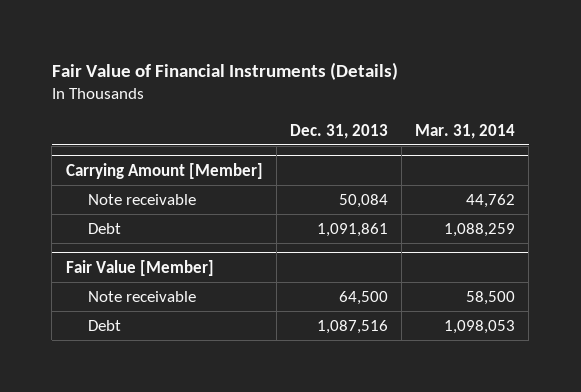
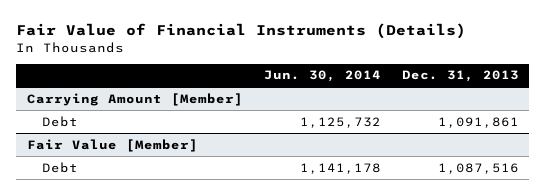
[415,123,516,139] Mar. 31, 2014 -> none
none -> [263,70,381,83] Jun. 30, 2014
[88,193,197,205] Note receivable -> none
[88,290,197,302] Note receivable -> none

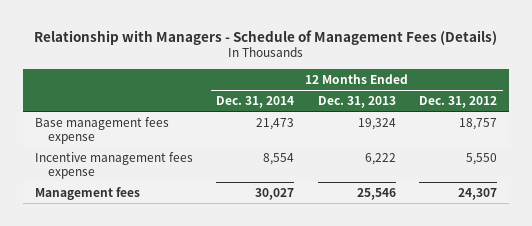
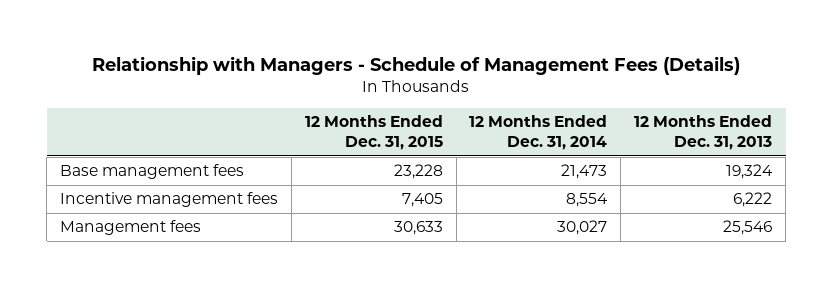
[419,95,498,108] Dec. 31, 2012 -> none
none -> [304,115,443,151] 12 Months Ended Dec. 31, 2015
[34,116,169,144] Base management fees expense -> [59,164,244,180] Base management fees
[34,151,193,179] Incentive management fees expense -> [59,192,278,208] Incentive management fees

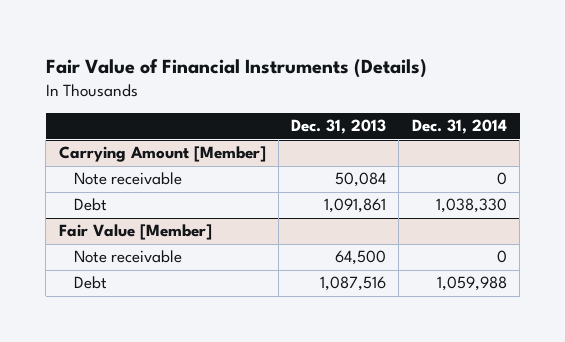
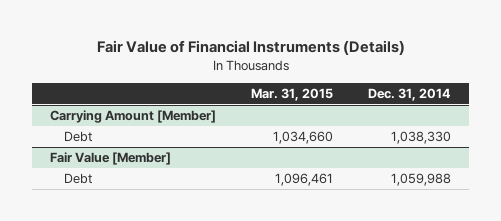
[291,119,387,135] Dec. 31, 2013 -> none
none -> [251,87,334,101] Mar. 31, 2015
[73,172,182,186] Note receivable -> none
[73,250,182,264] Note receivable -> none

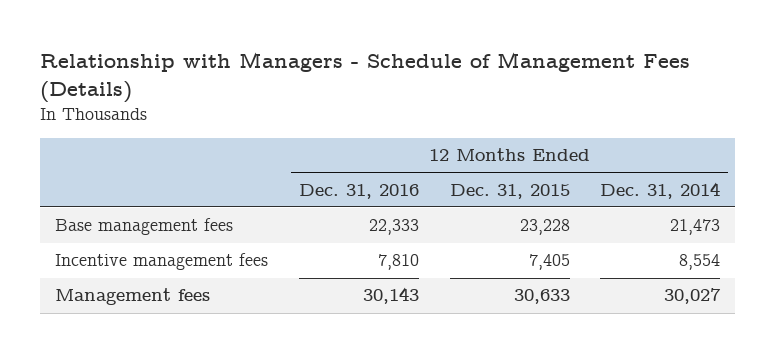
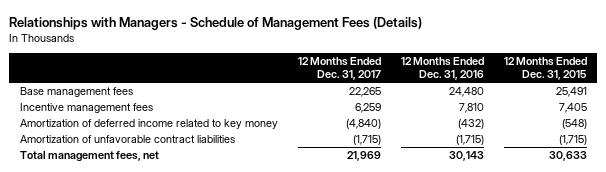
[40,51,691,103] Relationship with Managers - Schedule of Management Fees (Details) -> [9,16,423,30] Relationships with Managers - Schedule of Management Fees (Details)
[600,181,721,199] Dec. 31, 2014 -> none
none -> [297,57,381,81] 12 Months Ended Dec. 31, 2017
[368,219,419,236] 22,333 -> [448,87,484,98] 24,480
[519,219,570,236] 23,228 -> [555,87,587,98] 25,491
none -> [19,119,278,130] Amortization of deferred income related to key money
none -> [19,135,235,144] Amortization of unfavorable contract liabilities
[55,288,211,306] Management fees -> [19,151,159,163] Total management fees, net

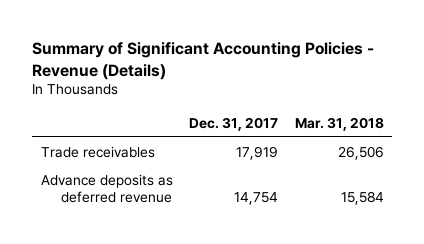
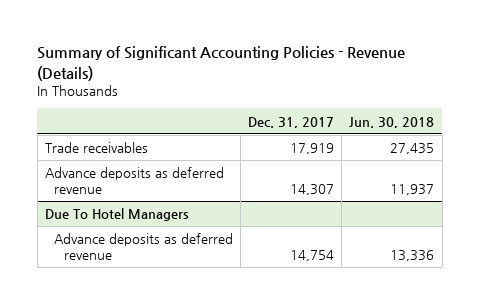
[294,116,384,131] Mar. 31, 2018 -> none
none -> [349,116,435,128] Jun. 30, 2018
none -> [44,167,224,194] Advance deposits as deferred revenue
none -> [44,208,189,222] Due To Hotel Managers

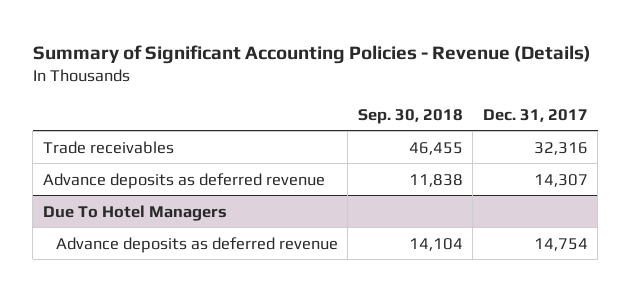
[349,116,435,128] Jun. 30, 2018 -> none
none -> [357,108,463,124] Sep. 30, 2018
[290,143,335,155] 17,919 -> [533,141,588,155] 32,316

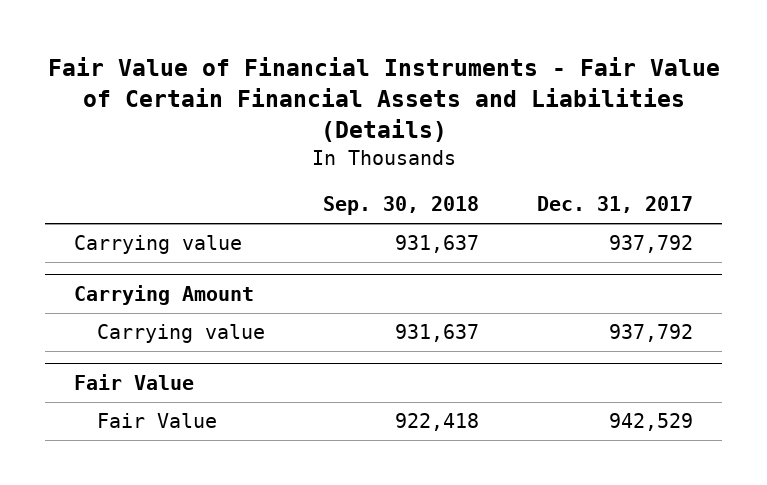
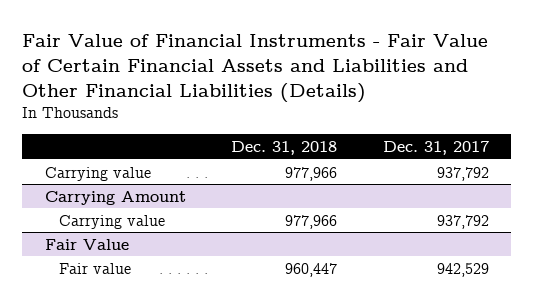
[47,57,720,143] Fair Value of Financial Instruments - Fair Value of Certain Financial Assets and Liabilities (Details) -> [22,33,489,103] Fair Value of Financial Instruments - Fair Value of Certain Financial Assets and Liabilities and Other Financial Liabilities (Details)
[323,196,480,216] Sep. 30, 2018 -> none
none -> [231,141,338,156] Dec. 31, 2018
[97,413,218,429] Fair Value -> [58,262,131,274] Fair value

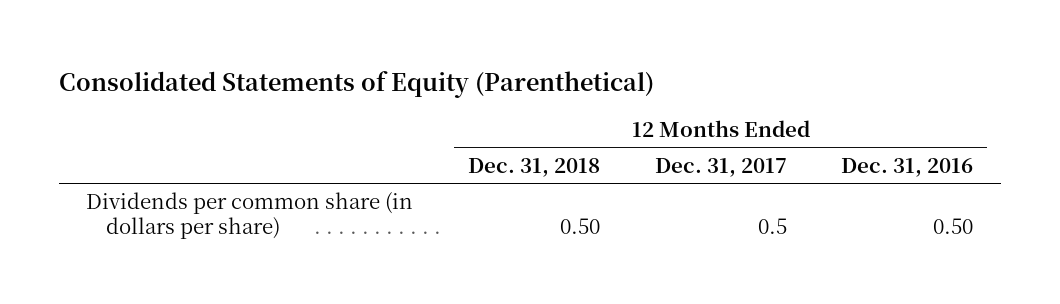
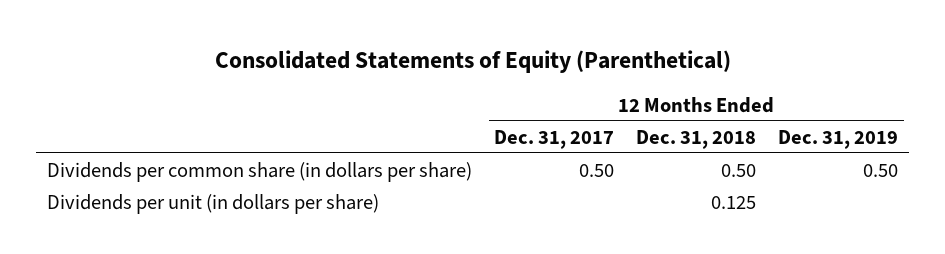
[841,157,974,177] Dec. 31, 2016 -> none
none -> [778,129,899,149] Dec. 31, 2019
[757,218,787,235] 0.5 -> [579,163,615,177] 0.50
none -> [47,193,380,214] Dividends per unit (in dollars per share)

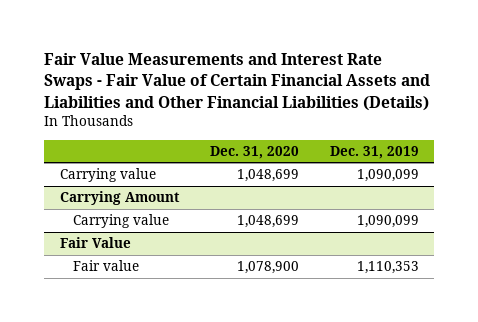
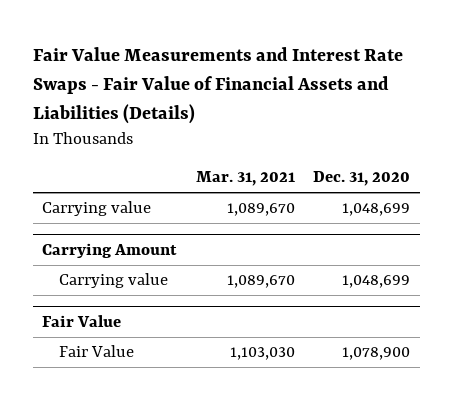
[43,53,430,111] Fair Value Measurements and Interest Rate Swaps - Fair Value of Certain Financial Assets and Liabilities and Other Financial Liabilities (Details) -> [32,47,403,124] Fair Value Measurements and Interest Rate Swaps - Fair Value of Financial Assets and Liabilities (Details)
[329,146,419,160] Dec. 31, 2019 -> none
none -> [195,171,295,187] Mar. 31, 2021
[73,260,140,272] Fair value -> [58,345,134,358] Fair Value

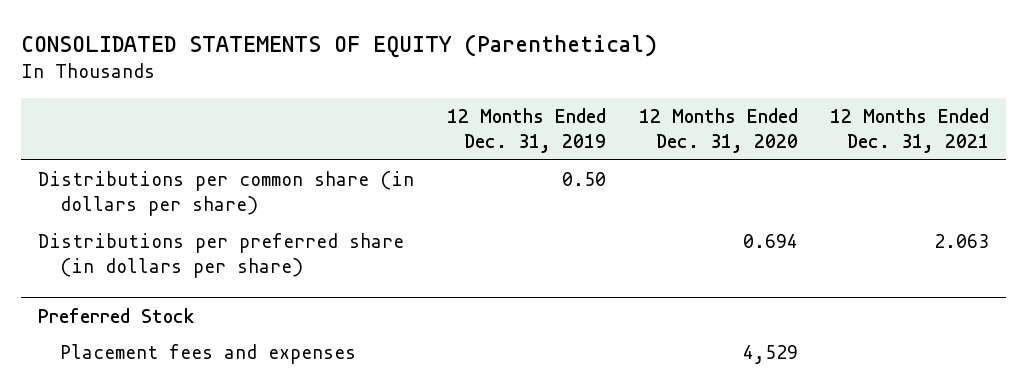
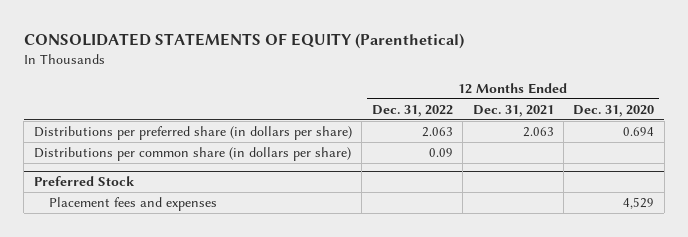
[446,107,606,154] 12 Months Ended Dec. 31, 2019 -> none
none -> [371,104,453,117] Dec. 31, 2022
[37,170,414,217] Distributions per common share (in dollars per share) -> [33,146,351,161] Distributions per common share (in dollars per share)

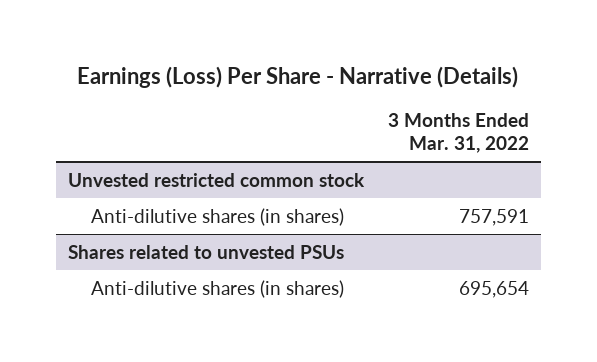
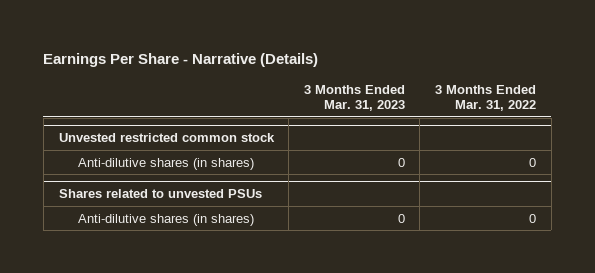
[77,66,519,89] Earnings (Loss) Per Share - Narrative (Details) -> [43,52,319,67] Earnings Per Share - Narrative (Details)
none -> [303,84,405,111] 3 Months Ended Mar. 31, 2023
[458,208,529,226] 757,591 -> [529,157,537,167] 0
[458,280,529,298] 695,654 -> [529,213,537,223] 0

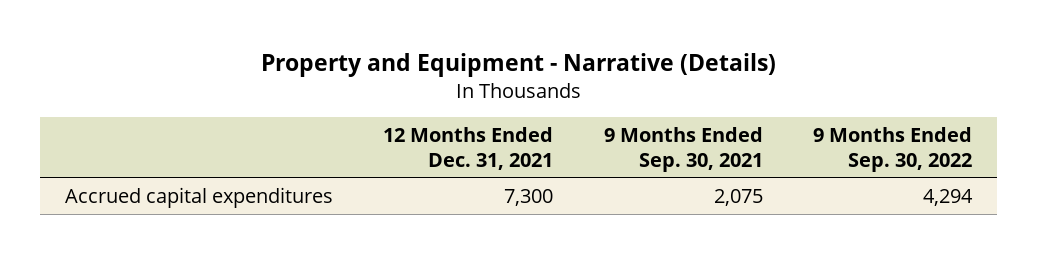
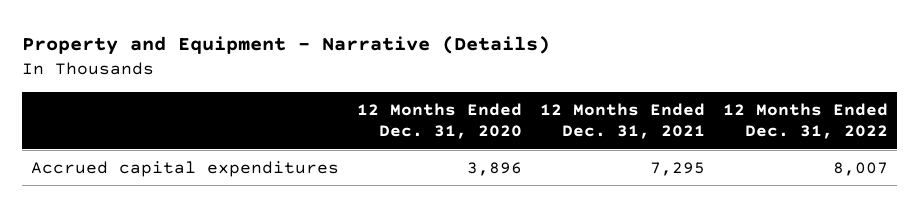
[603,127,763,172] 9 Months Ended Sep. 30, 2021 -> none
[812,127,972,172] 9 Months Ended Sep. 30, 2022 -> none
none -> [357,102,523,140] 12 Months Ended Dec. 31, 2020
none -> [723,102,889,140] 12 Months Ended Dec. 31, 2022
[504,188,554,206] 7,300 -> [650,161,706,176] 7,295

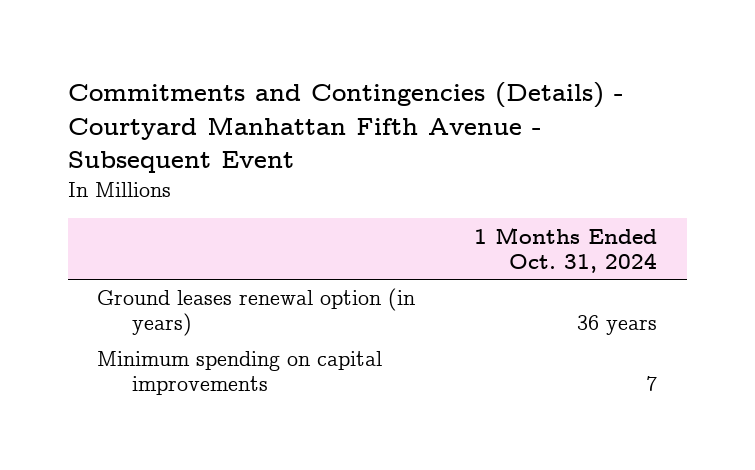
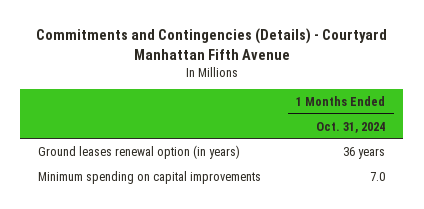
[67,82,624,173] Commitments and Contingencies (Details) - Courtyard Manhattan Fifth Avenue - Subsequent Event -> [35,28,387,60] Commitments and Contingencies (Details) - Courtyard Manhattan Fifth Avenue
[646,376,658,392] 7 -> [370,171,386,181] 7.0

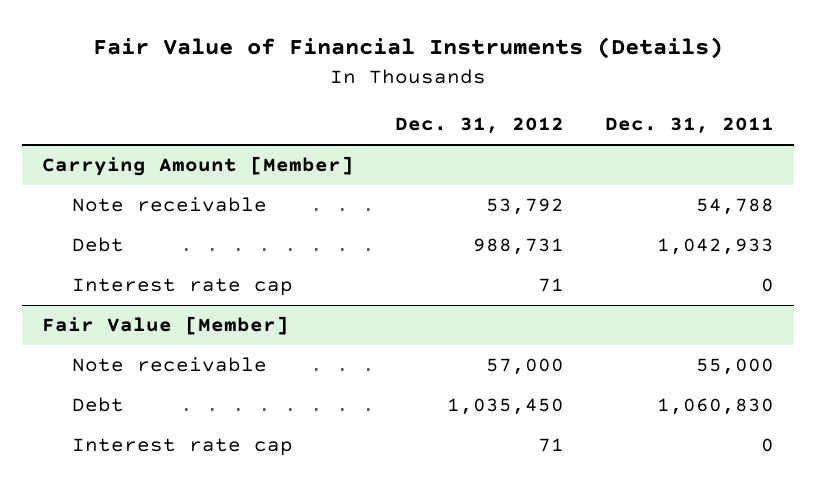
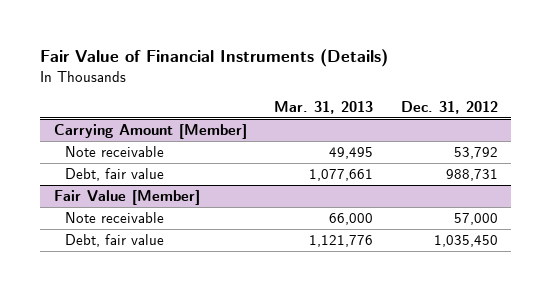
[604,116,774,134] Dec. 31, 2011 -> none
none -> [274,101,374,115] Mar. 31, 2013
[72,278,294,297] Interest rate cap -> none
[72,237,125,253] Debt -> [64,168,164,182] Debt, fair value
[72,438,294,457] Interest rate cap -> none
[72,397,125,413] Debt -> [64,234,164,248] Debt, fair value

